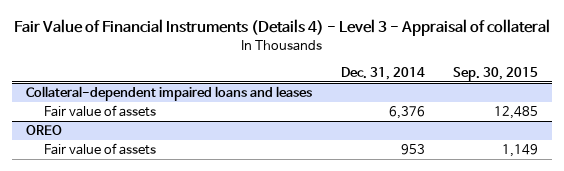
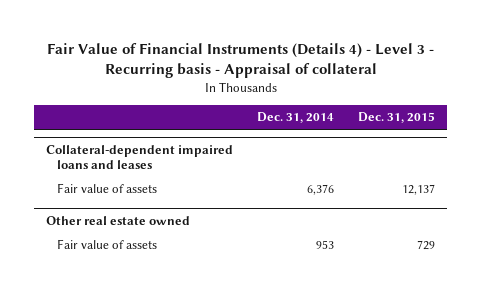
[14,19,551,37] Fair Value of Financial Instruments (Details 4) - Level 3 - Appraisal of collateral -> [46,43,434,79] Fair Value of Financial Instruments (Details 4) - Level 3 - Recurring basis - Appraisal of collateral
[452,67,538,82] Sep. 30, 2015 -> none
none -> [358,112,436,124] Dec. 31, 2015
[26,125,63,136] OREO -> [45,216,190,226] Other real estate owned

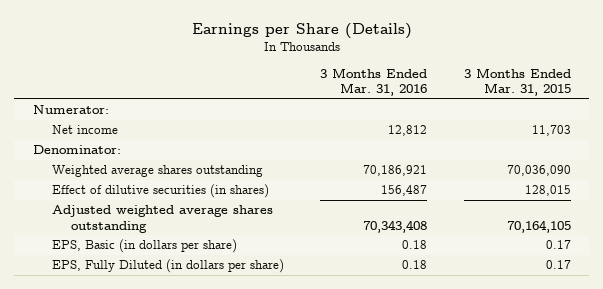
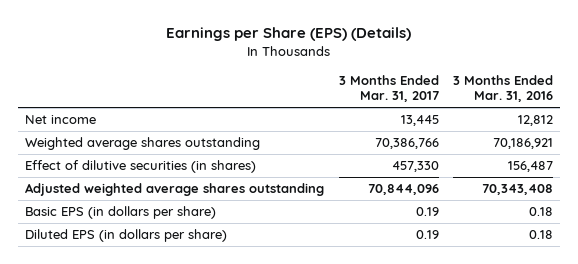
[191,22,412,39] Earnings per Share (Details) -> [166,27,412,42] Earnings per Share (EPS) (Details)
[463,67,571,97] 3 Months Ended Mar. 31, 2015 -> none
none -> [338,74,439,103] 3 Months Ended Mar. 31, 2017
[32,105,109,115] Numerator: -> none
[32,145,121,155] Denominator: -> none
[51,239,237,254] EPS, Basic (in dollars per share) -> [25,206,217,220] Basic EPS (in dollars per share)
[51,259,284,274] EPS, Fully Diluted (in dollars per share) -> [25,229,228,243] Diluted EPS (in dollars per share)

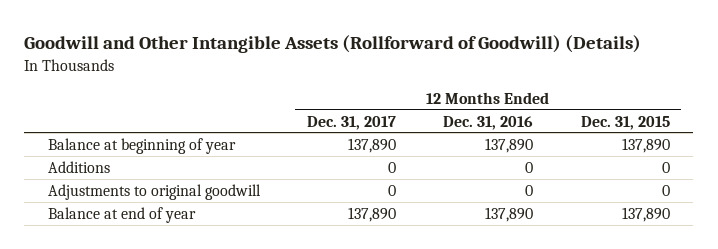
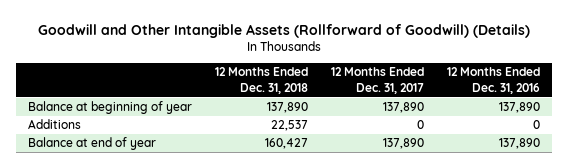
[580,115,670,130] Dec. 31, 2015 -> none
none -> [214,67,308,94] 12 Months Ended Dec. 31, 2018
[47,183,261,200] Adjustments to original goodwill -> none

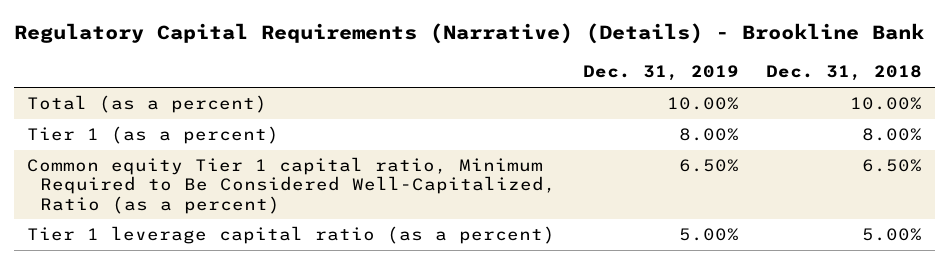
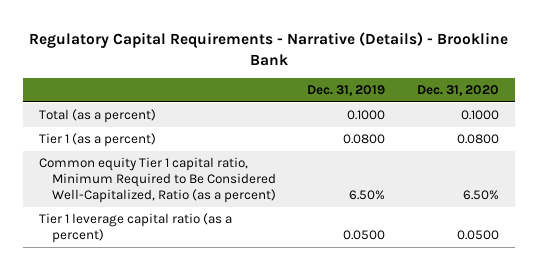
[13,23,924,45] Regulatory Capital Requirements (Narrative) (Details) - Brookline Bank -> [28,31,508,66] Regulatory Capital Requirements - Narrative (Details) - Brookline Bank
[765,65,922,82] Dec. 31, 2018 -> none
none -> [416,85,499,97] Dec. 31, 2020
[667,97,740,111] 10.00% -> [347,110,386,121] 0.1000
[679,128,740,142] 8.00% -> [343,134,386,145] 0.0800
[679,228,740,242] 5.00% -> [343,230,386,241] 0.0500

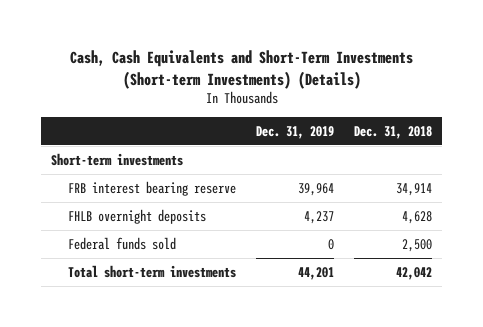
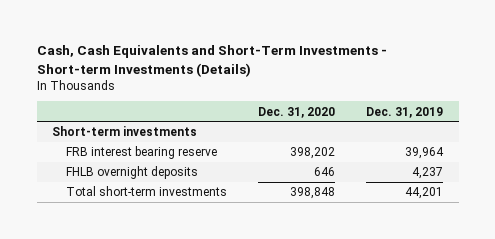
[69,49,413,89] Cash, Cash Equivalents and Short-Term Investments (Short-term Investments) (Details) -> [36,45,387,77] Cash, Cash Equivalents and Short-Term Investments - Short-term Investments (Details)
[354,125,433,139] Dec. 31, 2018 -> none
none -> [258,106,336,118] Dec. 31, 2020
[68,236,177,250] Federal funds sold -> none

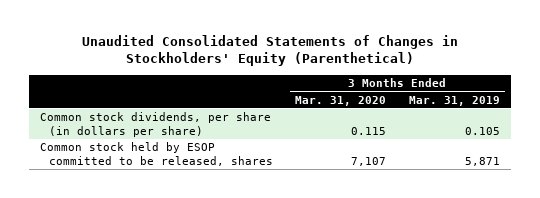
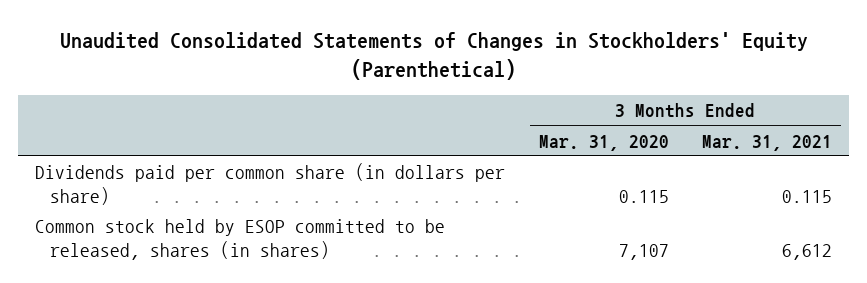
[408,95,500,106] Mar. 31, 2019 -> none
none -> [702,134,833,151] Mar. 31, 2021
[40,112,272,137] Common stock dividends, per share (in dollars per share) -> [34,163,505,205] Dividends paid per common share (in dollars per share)
[40,142,273,166] Common stock held by ESOP committed to be released, shares -> [34,219,445,260] Common stock held by ESOP committed to be released, shares (in shares)

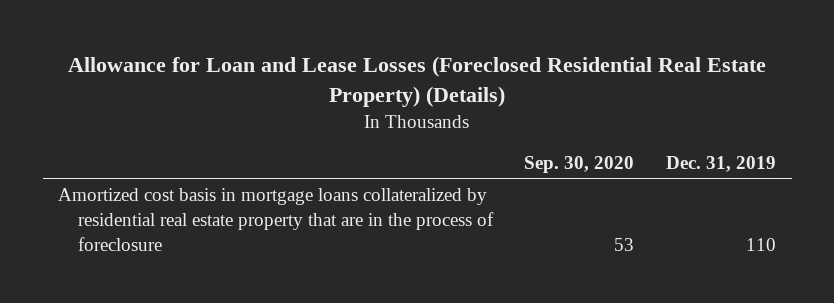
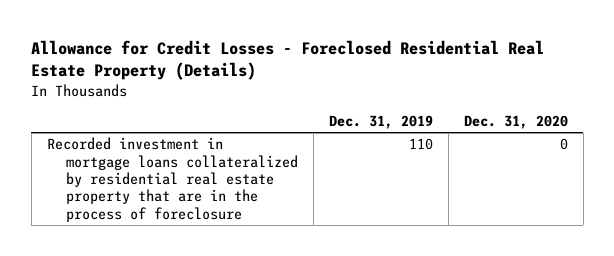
[68,56,767,108] Allowance for Loan and Lease Losses (Foreclosed Residential Real Estate Property) (Details) -> [31,39,545,81] Allowance for Credit Losses - Foreclosed Residential Real Estate Property (Details)
[524,155,635,173] Sep. 30, 2020 -> none
none -> [463,115,568,130] Dec. 31, 2020
[58,187,494,251] Amortized cost basis in mortgage loans collateralized by residential real estate property that are in the process of foreclosure -> [46,137,299,222] Recorded investment in mortgage loans collateralized by residential real estate property that are in the process of foreclosure

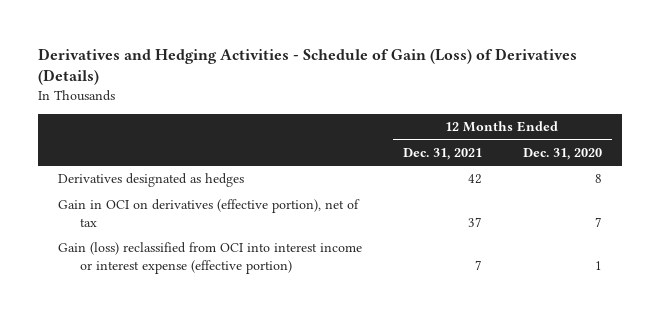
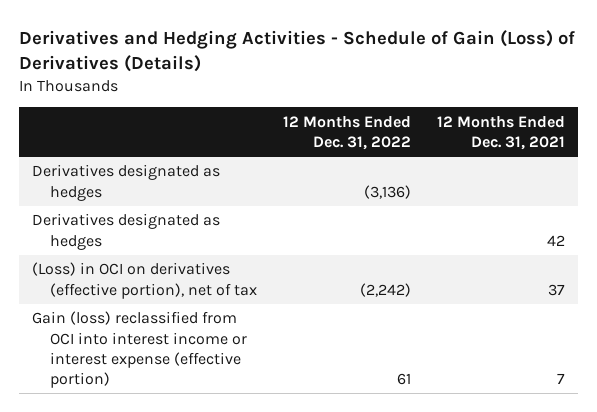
[522,147,602,160] Dec. 31, 2020 -> none
none -> [282,115,411,150] 12 Months Ended Dec. 31, 2022
none -> [31,164,220,201] Derivatives designated as hedges
[58,199,361,227] Gain in OCI on derivatives (effective portion), net of tax -> [31,262,258,299] (Loss) in OCI on derivatives (effective portion), net of tax

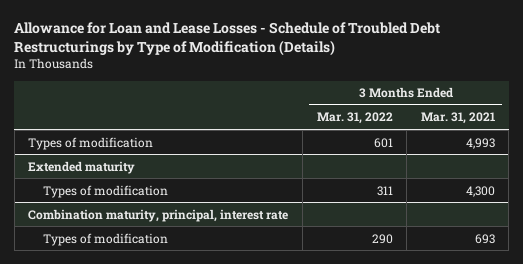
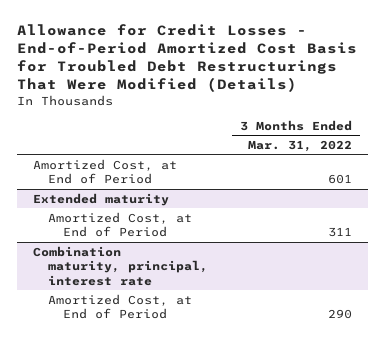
[14,22,441,56] Allowance for Loan and Lease Losses - Schedule of Troubled Debt Restructurings by Type of Modification (Details) -> [17,24,358,93] Allowance for Credit Losses - End-of-Period Amortized Cost Basis for Troubled Debt Restructurings That Were Modified (Details)
[420,112,495,125] Mar. 31, 2021 -> none
[28,136,154,150] Types of modification -> none
none -> [33,158,178,185] Amortized Cost, at End of Period
[42,184,168,198] Types of modification -> [48,211,193,238] Amortized Cost, at End of Period
[42,232,168,246] Types of modification -> none
none -> [48,293,193,320] Amortized Cost, at End of Period

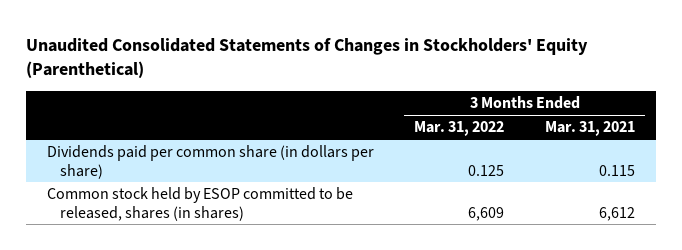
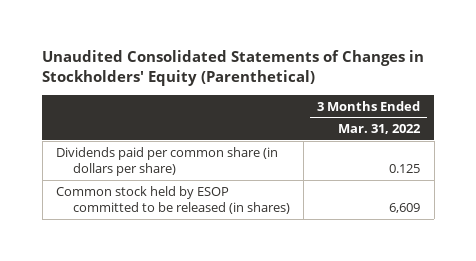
[545,121,636,137] Mar. 31, 2021 -> none
[46,187,353,221] Common stock held by ESOP committed to be released, shares (in shares) -> [56,185,290,215] Common stock held by ESOP committed to be released (in shares)

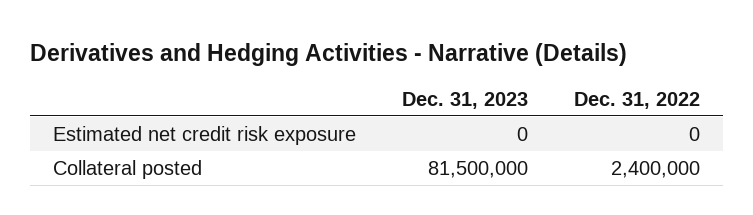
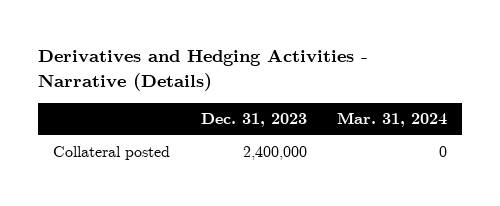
[573,91,700,109] Dec. 31, 2022 -> none
none -> [337,112,448,128] Mar. 31, 2024
[53,126,357,146] Estimated net credit risk exposure -> none
[427,161,528,179] 81,500,000 -> [242,146,307,161] 2,400,000

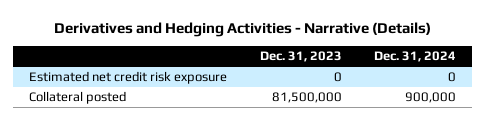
[337,112,448,128] Mar. 31, 2024 -> none
none -> [374,51,457,63] Dec. 31, 2024
none -> [29,71,228,85] Estimated net credit risk exposure
[242,146,307,161] 2,400,000 -> [271,92,342,104] 81,500,000

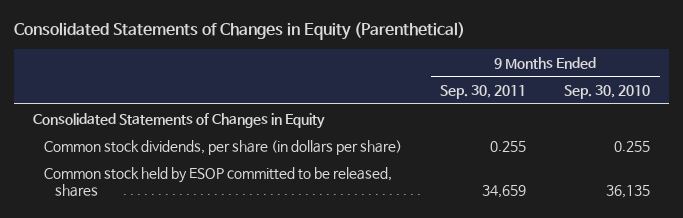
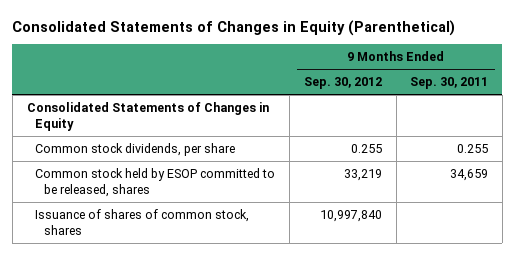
[564,85,651,100] Sep. 30, 2010 -> none
none -> [303,77,382,90] Sep. 30, 2012
[43,139,402,155] Common stock dividends, per share (in dollars per share) -> [35,142,236,156] Common stock dividends, per share
none -> [35,208,250,235] Issuance of shares of common stock, shares

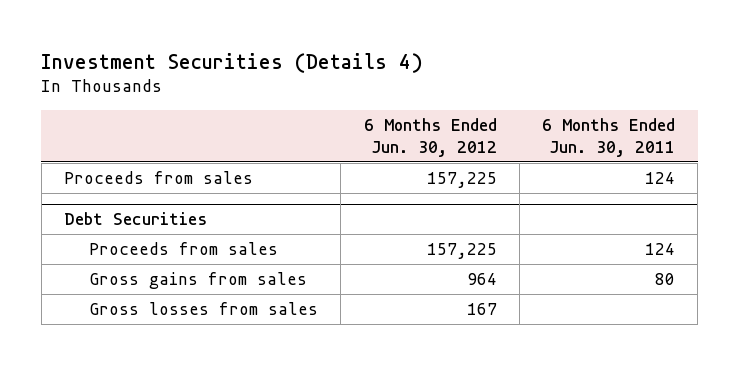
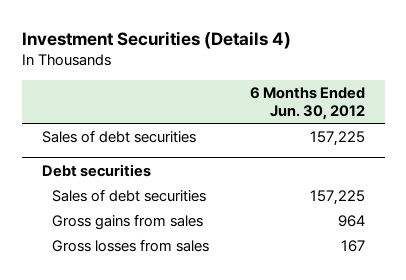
[542,117,676,158] 6 Months Ended Jun. 30, 2011 -> none
[63,170,253,184] Proceeds from sales -> [41,129,196,143] Sales of debt securities
[63,212,207,226] Debt Securities -> [41,163,151,177] Debt securities
[89,241,279,255] Proceeds from sales -> [52,188,207,202] Sales of debt securities

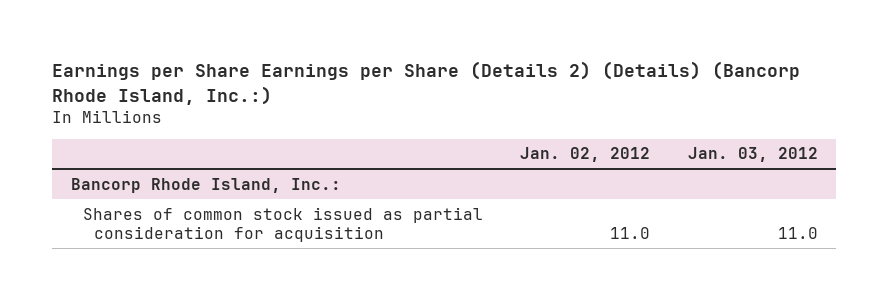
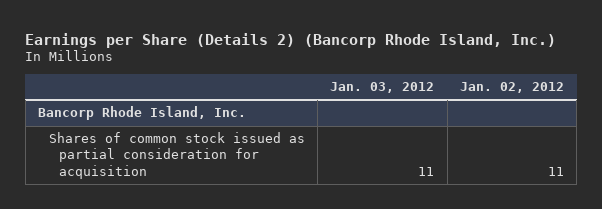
[52,60,801,105] Earnings per Share Earnings per Share (Details 2) (Details) (Bancorp Rhode Island, Inc.:) -> [25,32,557,48] Earnings per Share (Details 2) (Bancorp Rhode Island, Inc.)
[71,177,342,193] Bancorp Rhode Island, Inc.: -> [38,106,247,121] Bancorp Rhode Island, Inc.
[610,227,651,240] 11.0 -> [547,166,564,176] 11
[777,227,818,240] 11.0 -> [418,166,435,176] 11

